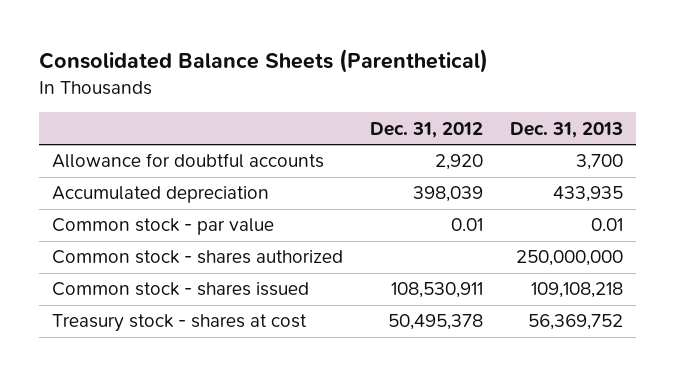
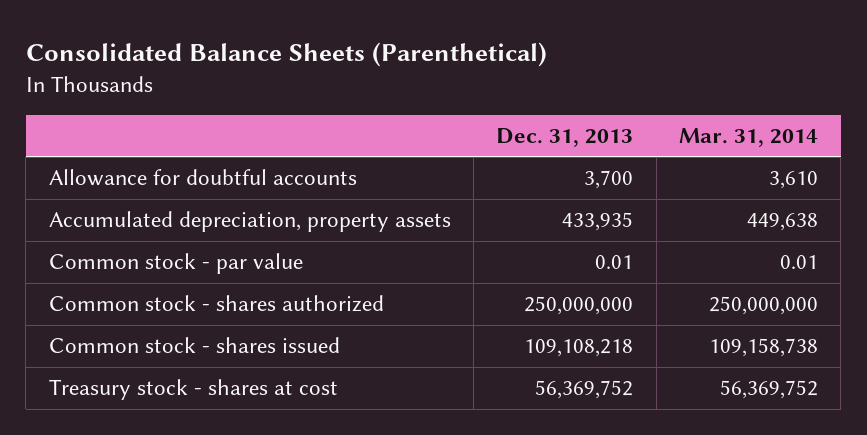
[370,121,484,138] Dec. 31, 2012 -> none
none -> [678,127,818,147] Mar. 31, 2014
[52,186,270,204] Accumulated depreciation -> [48,211,451,233] Accumulated depreciation, property assets

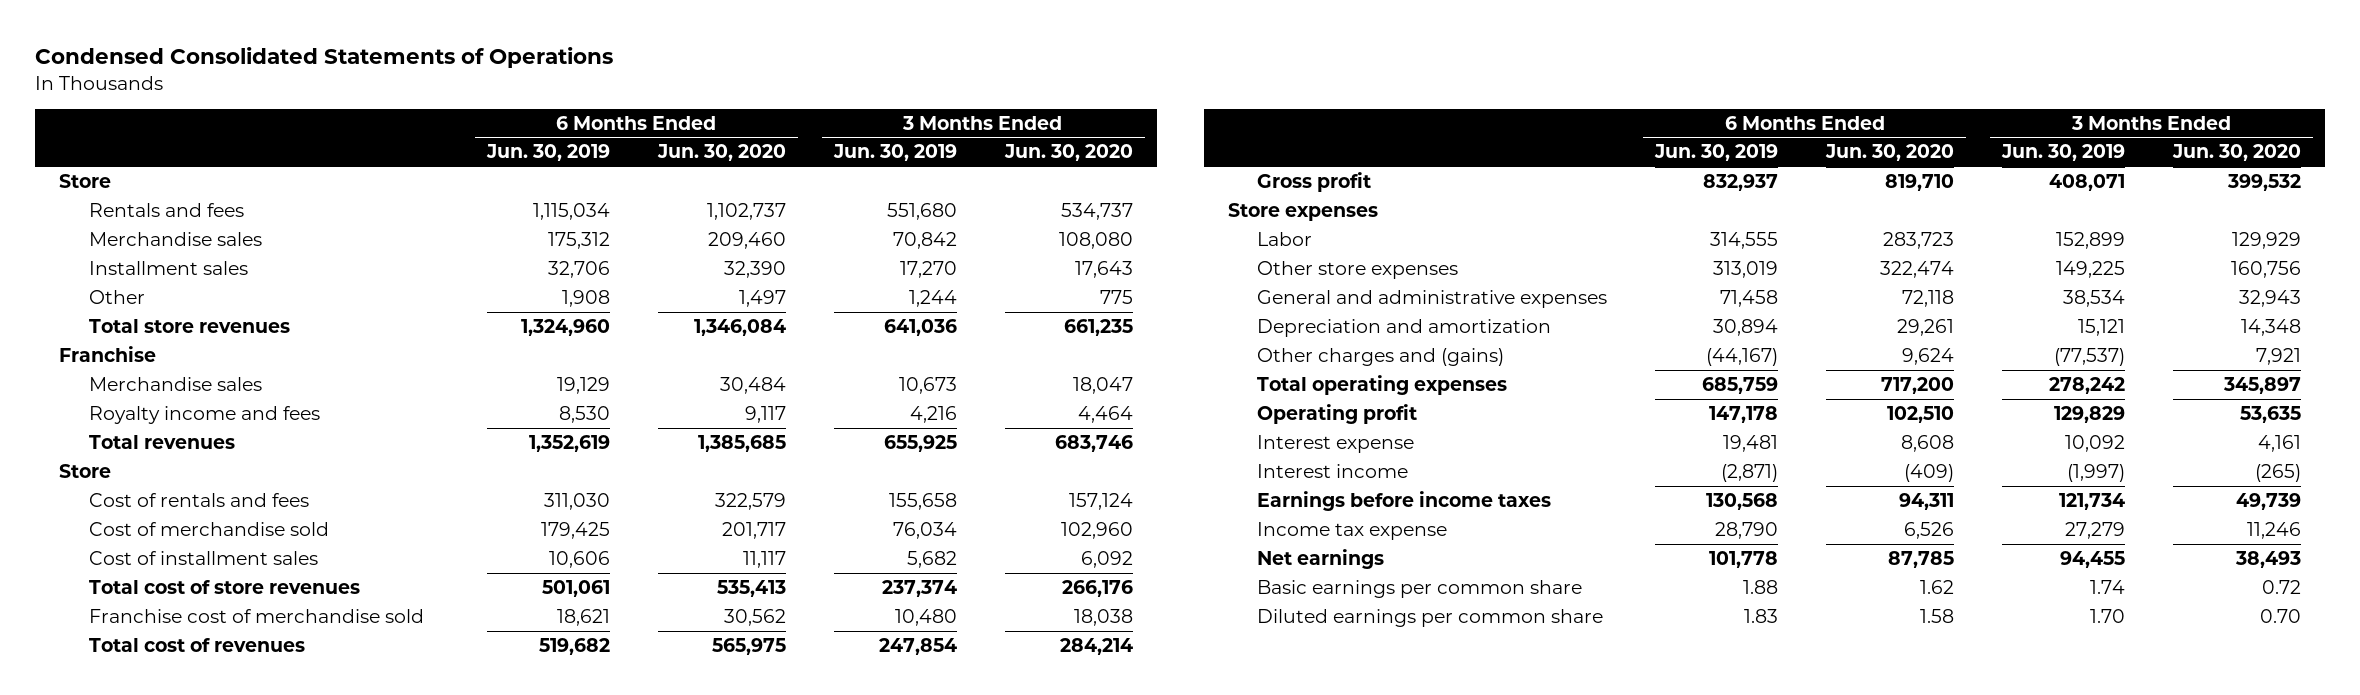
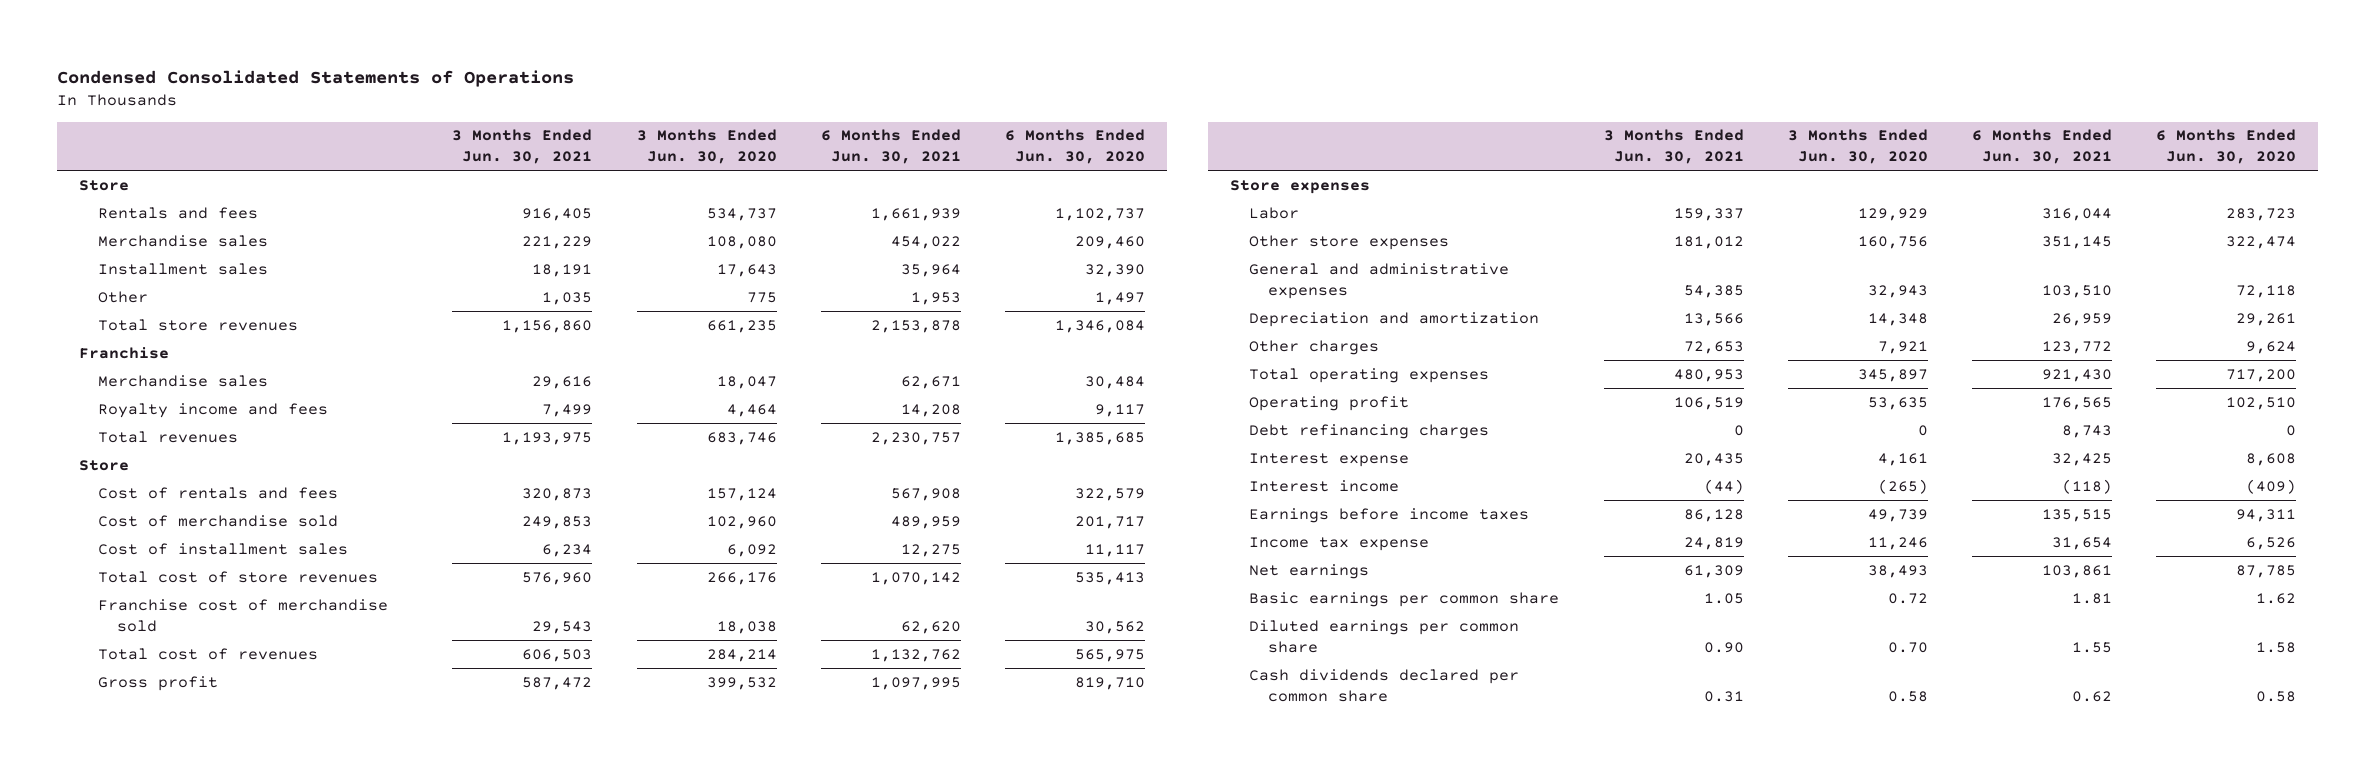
[485,144,610,162] Jun. 30, 2019 -> none
[832,144,957,162] Jun. 30, 2019 -> none
none -> [452,129,593,165] 3 Months Ended Jun. 30, 2021
none -> [820,129,961,165] 6 Months Ended Jun. 30, 2021
[1257,348,1505,367] Other charges and (gains) -> [1249,339,1380,355] Other charges
none -> [1249,423,1490,439] Debt refinancing charges
none -> [1249,668,1520,702] Cash dividends declared per common share

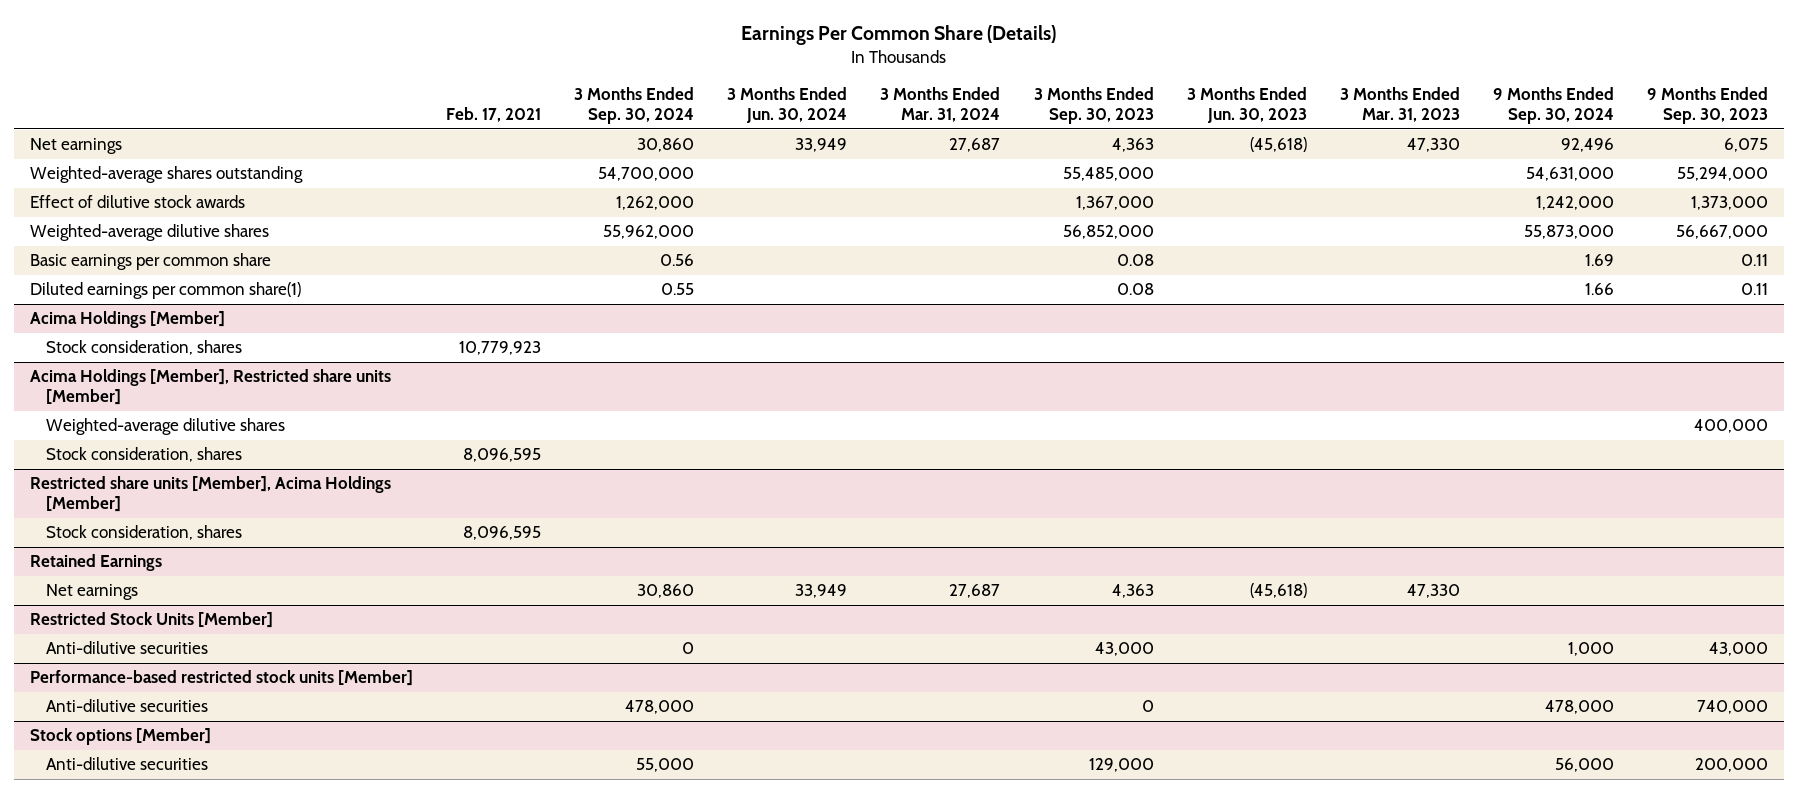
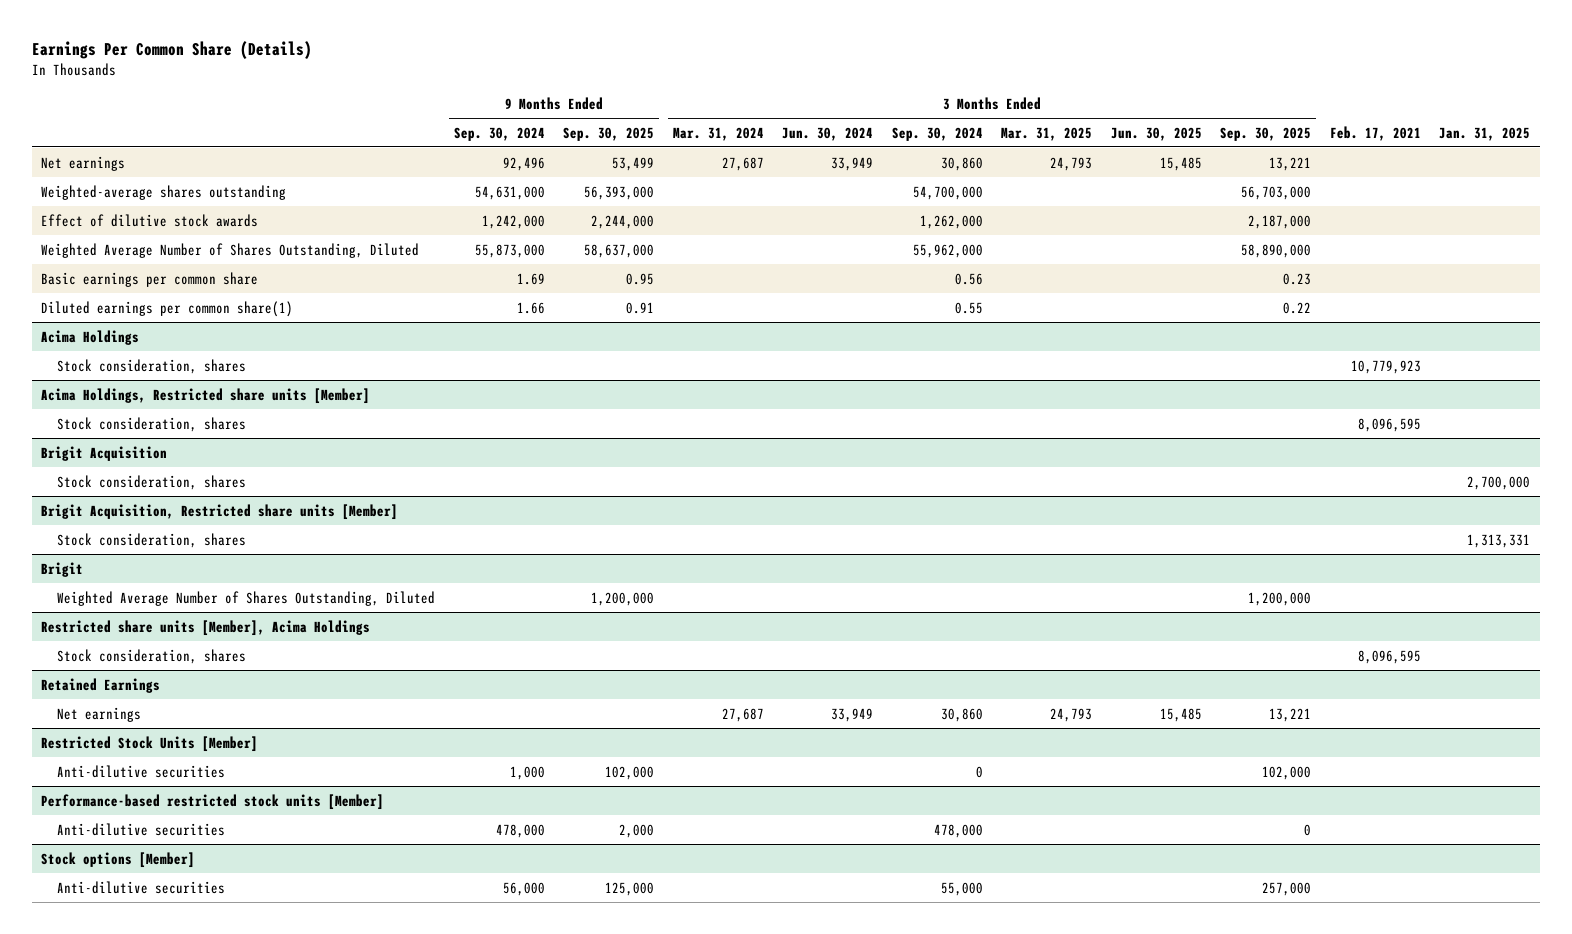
[1033,87,1154,124] 3 Months Ended Sep. 30, 2023 -> none
[1186,87,1307,123] 3 Months Ended Jun. 30, 2023 -> none
[1339,87,1460,122] 3 Months Ended Mar. 31, 2023 -> none
[1646,87,1768,124] 9 Months Ended Sep. 30, 2023 -> none
none -> [563,126,655,141] Sep. 30, 2025
none -> [1001,126,1093,141] Mar. 31, 2025
none -> [1110,126,1202,141] Jun. 30, 2025
none -> [1220,126,1312,141] Sep. 30, 2025
none -> [1439,126,1531,141] Jan. 31, 2025
[30,224,270,242] Weighted-average dilutive shares -> [41,242,420,258] Weighted Average Number of Shares Outstanding, Diluted
[30,311,226,329] Acima Holdings [Member] -> [41,329,140,345] Acima Holdings
[45,418,285,436] Weighted-average dilutive shares -> none
[30,369,392,406] Acima Holdings [Member], Restricted share units [Member] -> [41,387,371,404] Acima Holdings, Restricted share units [Member]
none -> [41,445,168,461] Brigit Acquisition
none -> [57,474,247,490] Stock consideration, shares
none -> [41,503,399,520] Brigit Acquisition, Restricted share units [Member]
none -> [57,532,247,548] Stock consideration, shares
none -> [41,561,84,577] Brigit
none -> [57,590,436,606] Weighted Average Number of Shares Outstanding, Diluted
[30,476,392,513] Restricted share units [Member], Acima Holdings [Member] -> [41,619,371,636] Restricted share units [Member], Acima Holdings

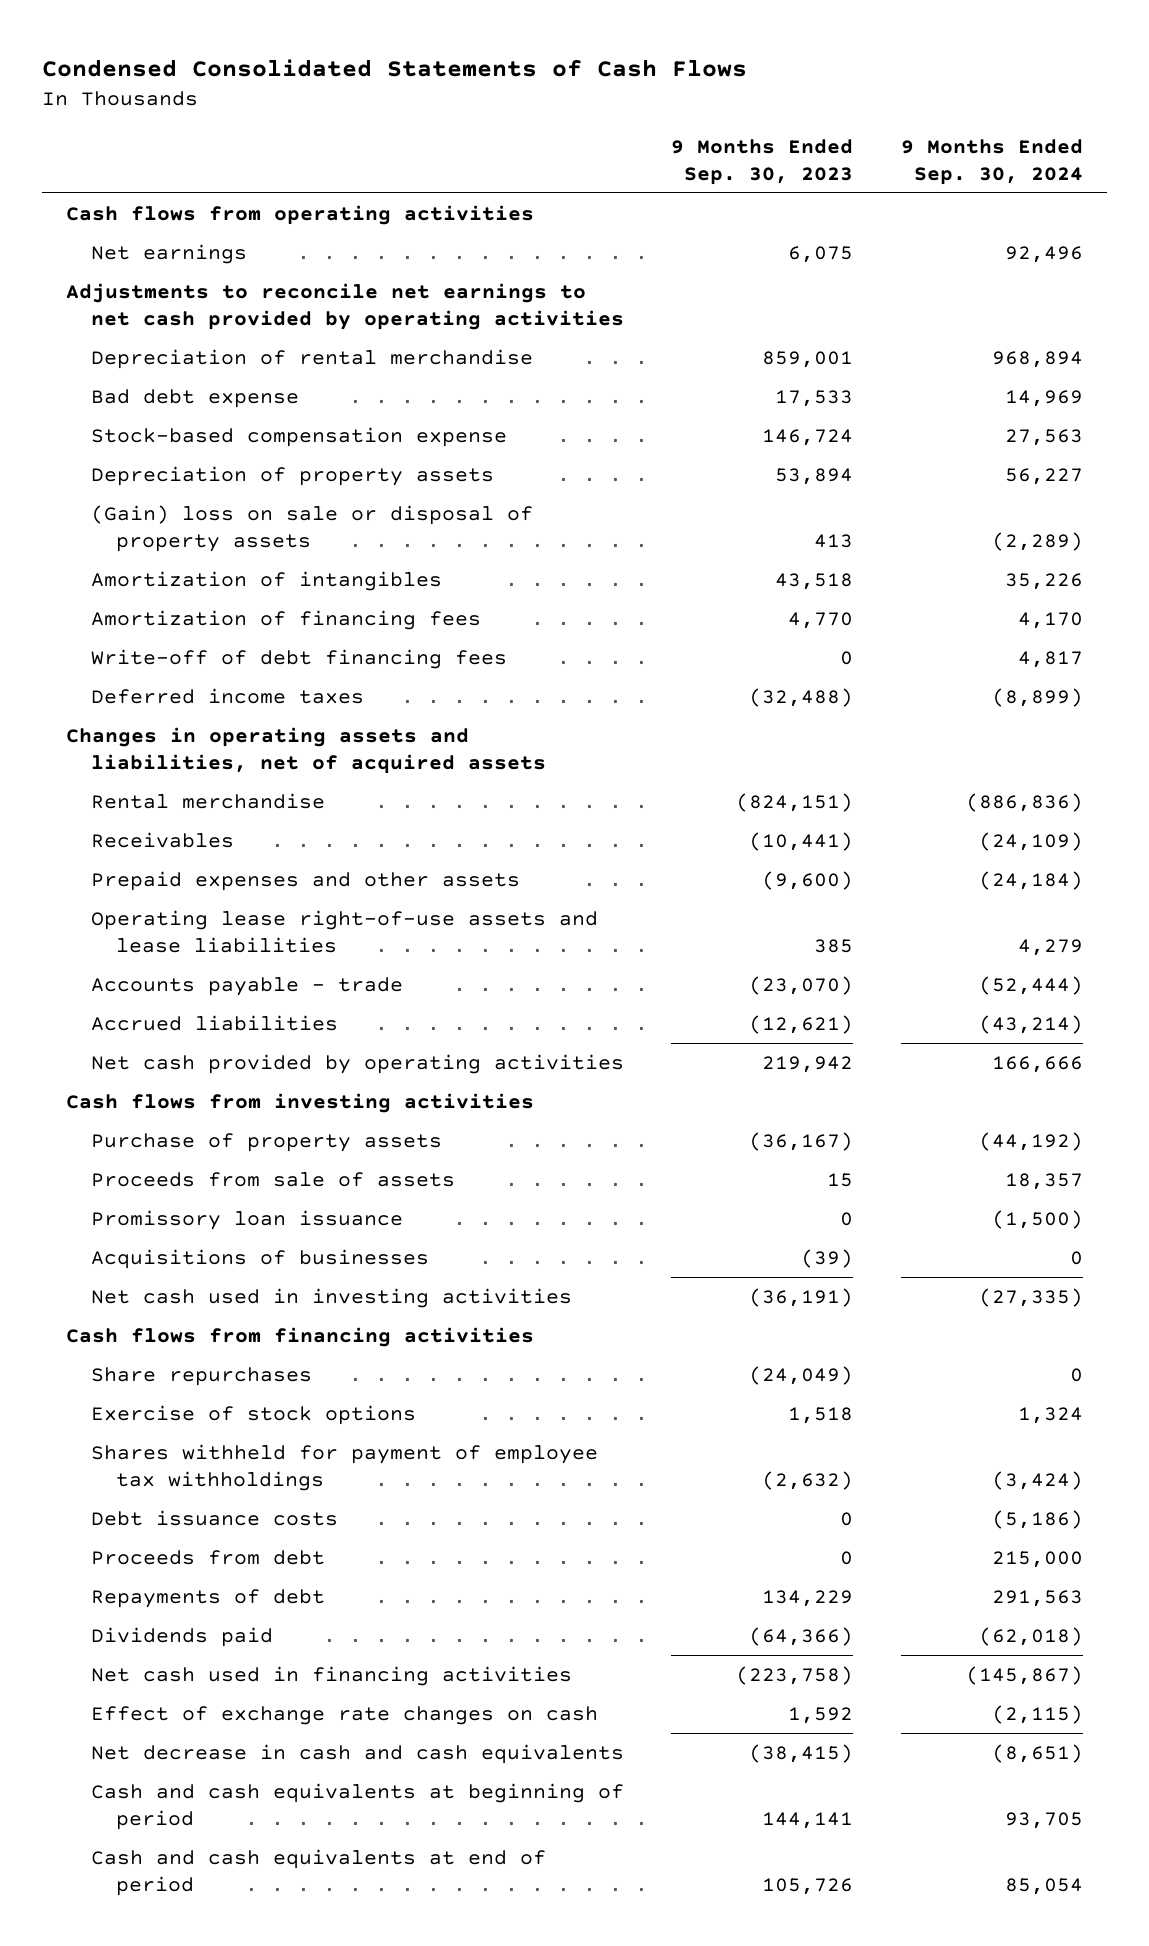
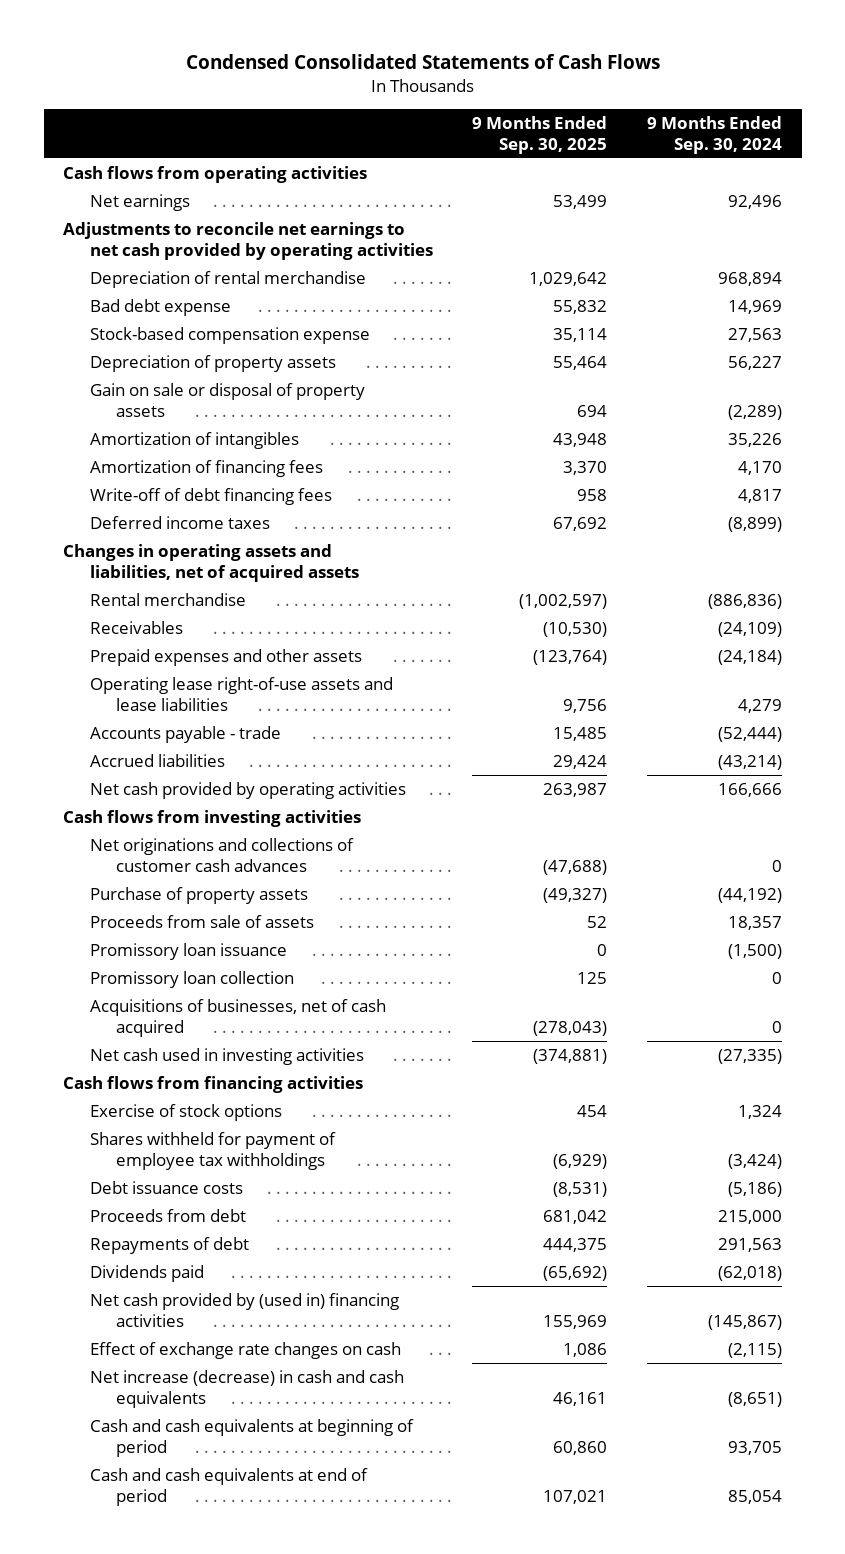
[671,138,854,185] 9 Months Ended Sep. 30, 2023 -> none
none -> [472,115,608,154] 9 Months Ended Sep. 30, 2025
[90,505,533,552] (Gain) loss on sale or disposal of property assets -> [89,382,365,418] Gain on sale or disposal of property assets
none -> [89,837,354,873] Net originations and collections of customer cash advances
none -> [89,970,294,988] Promissory loan collection
[90,1249,429,1270] Acquisitions of businesses -> [89,998,386,1038] Acquisitions of businesses, net of cash acquired
[90,1367,312,1387] Share repurchases -> none
[90,1666,572,1687] Net cash used in financing activities -> [89,1292,399,1328] Net cash provided by (used in) financing activities
[90,1744,624,1765] Net decrease in cash and cash equivalents -> [89,1369,404,1409] Net increase (decrease) in cash and cash equivalents

